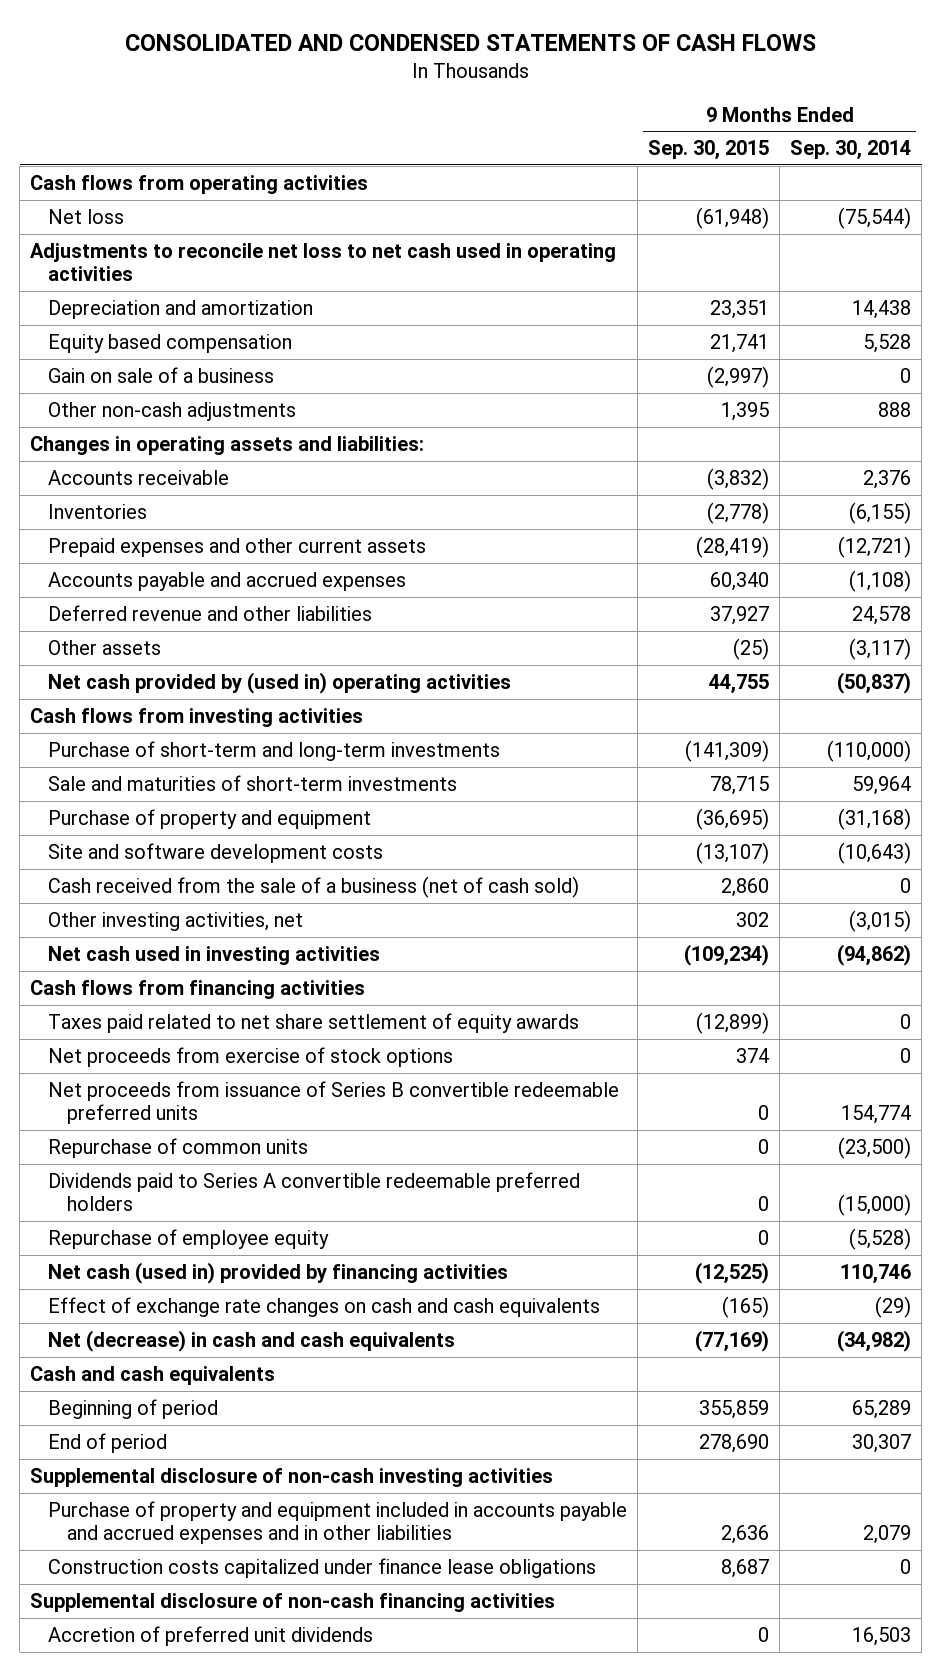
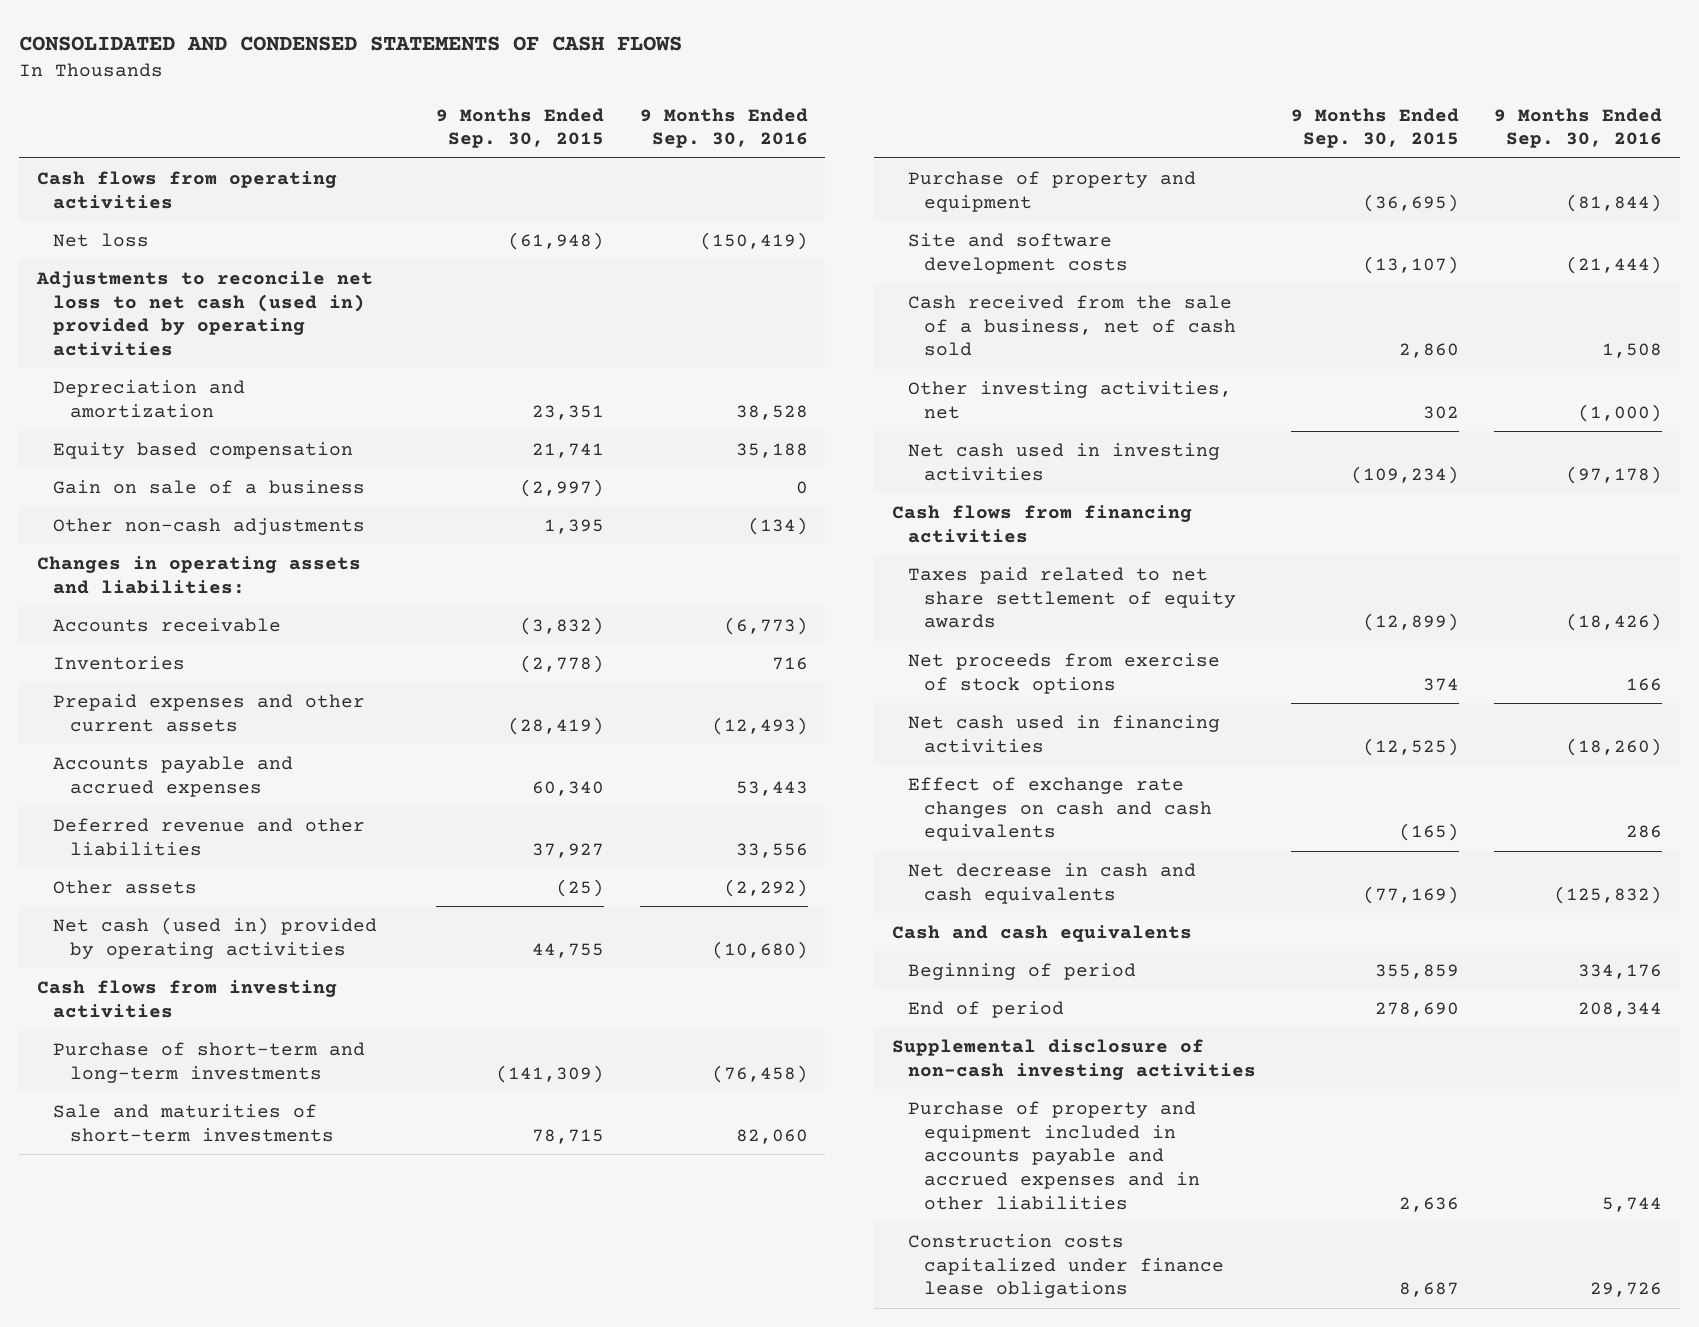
[790,140,912,161] Sep. 30, 2014 -> none
none -> [639,107,808,149] 9 Months Ended Sep. 30, 2016
[30,242,617,281] Adjustments to reconcile net loss to net cash used in operating activities -> [36,270,374,356] Adjustments to reconcile net loss to net cash (used in) provided by operating activities
[48,671,512,694] Net cash provided by (used in) operating activities -> [53,916,378,959] Net cash (used in) provided by operating activities
[48,875,580,898] Cash received from the sale of a business (net of cash sold) -> [907,294,1237,357] Cash received from the sale of a business, net of cash sold
[48,1080,620,1124] Net proceeds from issuance of Series B convertible redeemable preferred units -> none
[48,1137,309,1158] Repurchase of common units -> none
[48,1171,581,1211] Dividends paid to Series A convertible redeemable preferred holders -> none
[48,1228,330,1249] Repurchase of employee equity -> none
[48,1261,509,1284] Net cash (used in) provided by financing activities -> [907,714,1220,753] Net cash used in financing activities
[48,1329,456,1352] Net (decrease) in cash and cash equivalents -> [907,862,1196,904] Net decrease in cash and cash equivalents
[30,1592,556,1612] Supplemental disclosure of non-cash financing activities -> none
[48,1625,374,1646] Accretion of preferred unit dividends -> none

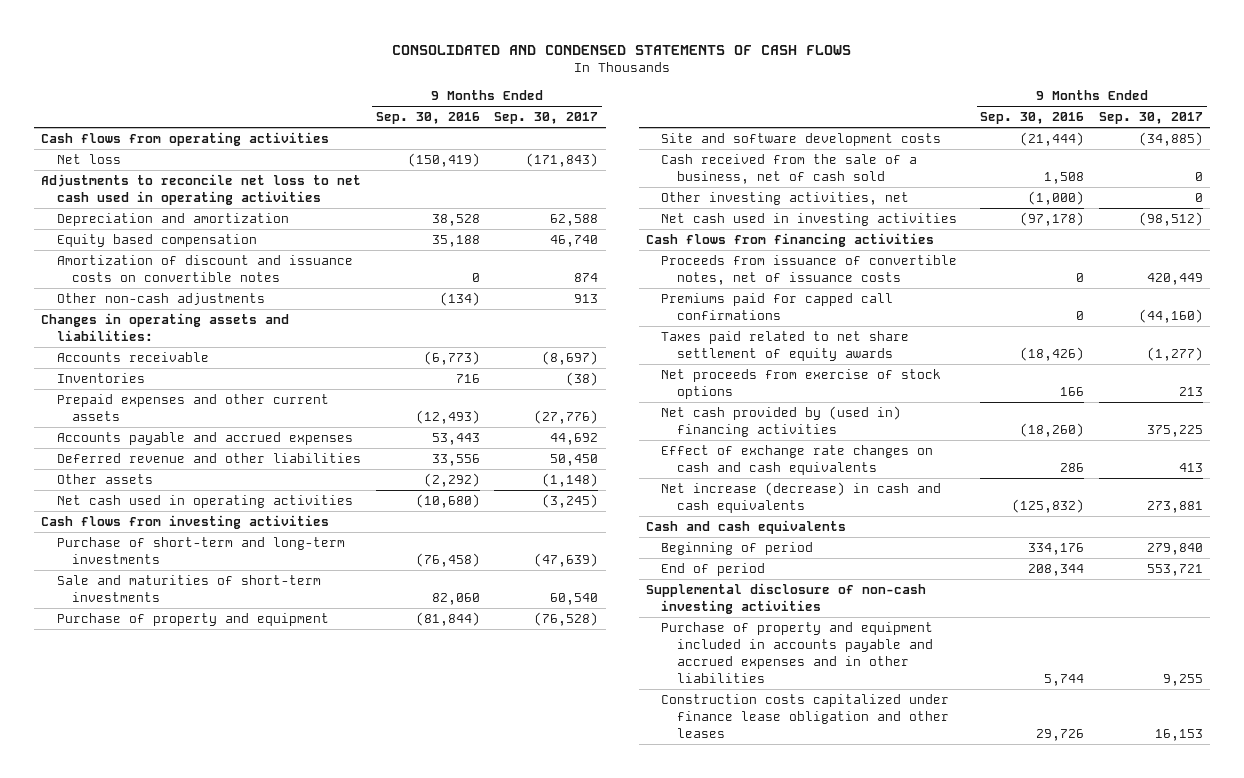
[436,107,605,149] 9 Months Ended Sep. 30, 2015 -> none
none -> [494,112,599,125] Sep. 30, 2017
[36,270,374,356] Adjustments to reconcile net loss to net cash (used in) provided by operating activities -> [41,174,362,205] Adjustments to reconcile net loss to net cash used in operating activities
[53,479,366,494] Gain on sale of a business -> none
none -> [56,255,353,282] Amortization of discount and issuance costs on convertible notes
[53,916,378,959] Net cash (used in) provided by operating activities -> [56,495,353,509] Net cash used in operating activities
none -> [661,255,958,285] Proceeds from issuance of convertible notes, net of issuance costs
none -> [661,293,894,320] Premiums paid for capped call confirmations
[907,714,1220,753] Net cash used in financing activities -> [661,406,902,437] Net cash provided by (used in) financing activities
[907,862,1196,904] Net decrease in cash and cash equivalents -> [661,482,942,513] Net increase (decrease) in cash and cash equivalents
[907,1233,1225,1299] Construction costs capitalized under finance lease obligations -> [661,694,950,738] Construction costs capitalized under finance lease obligation and other leases

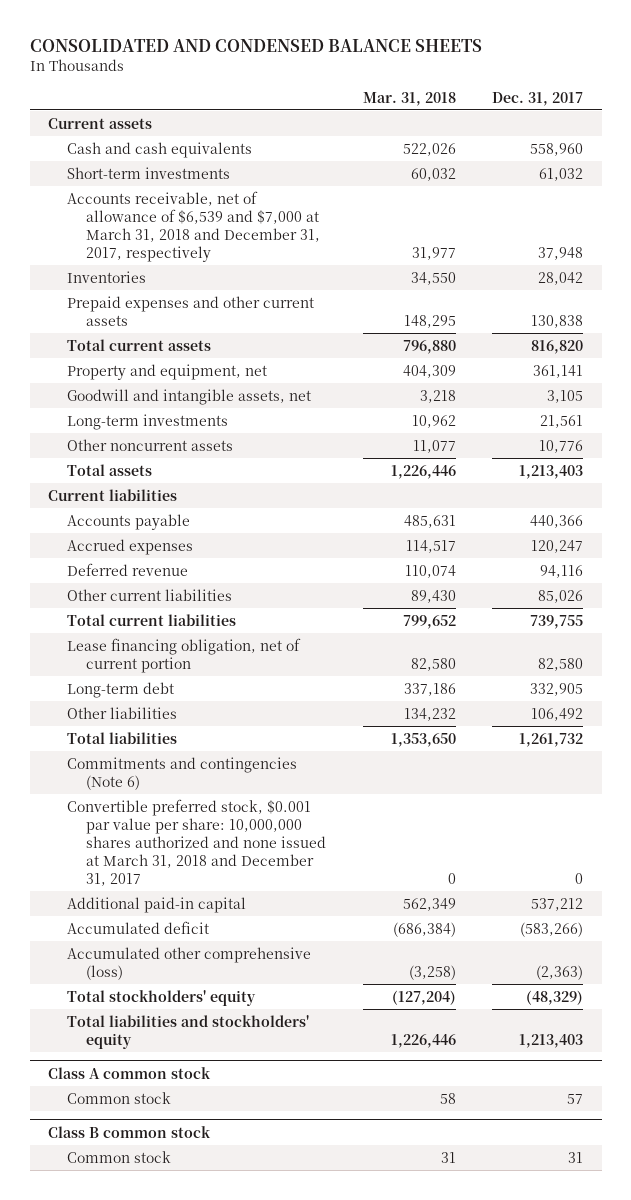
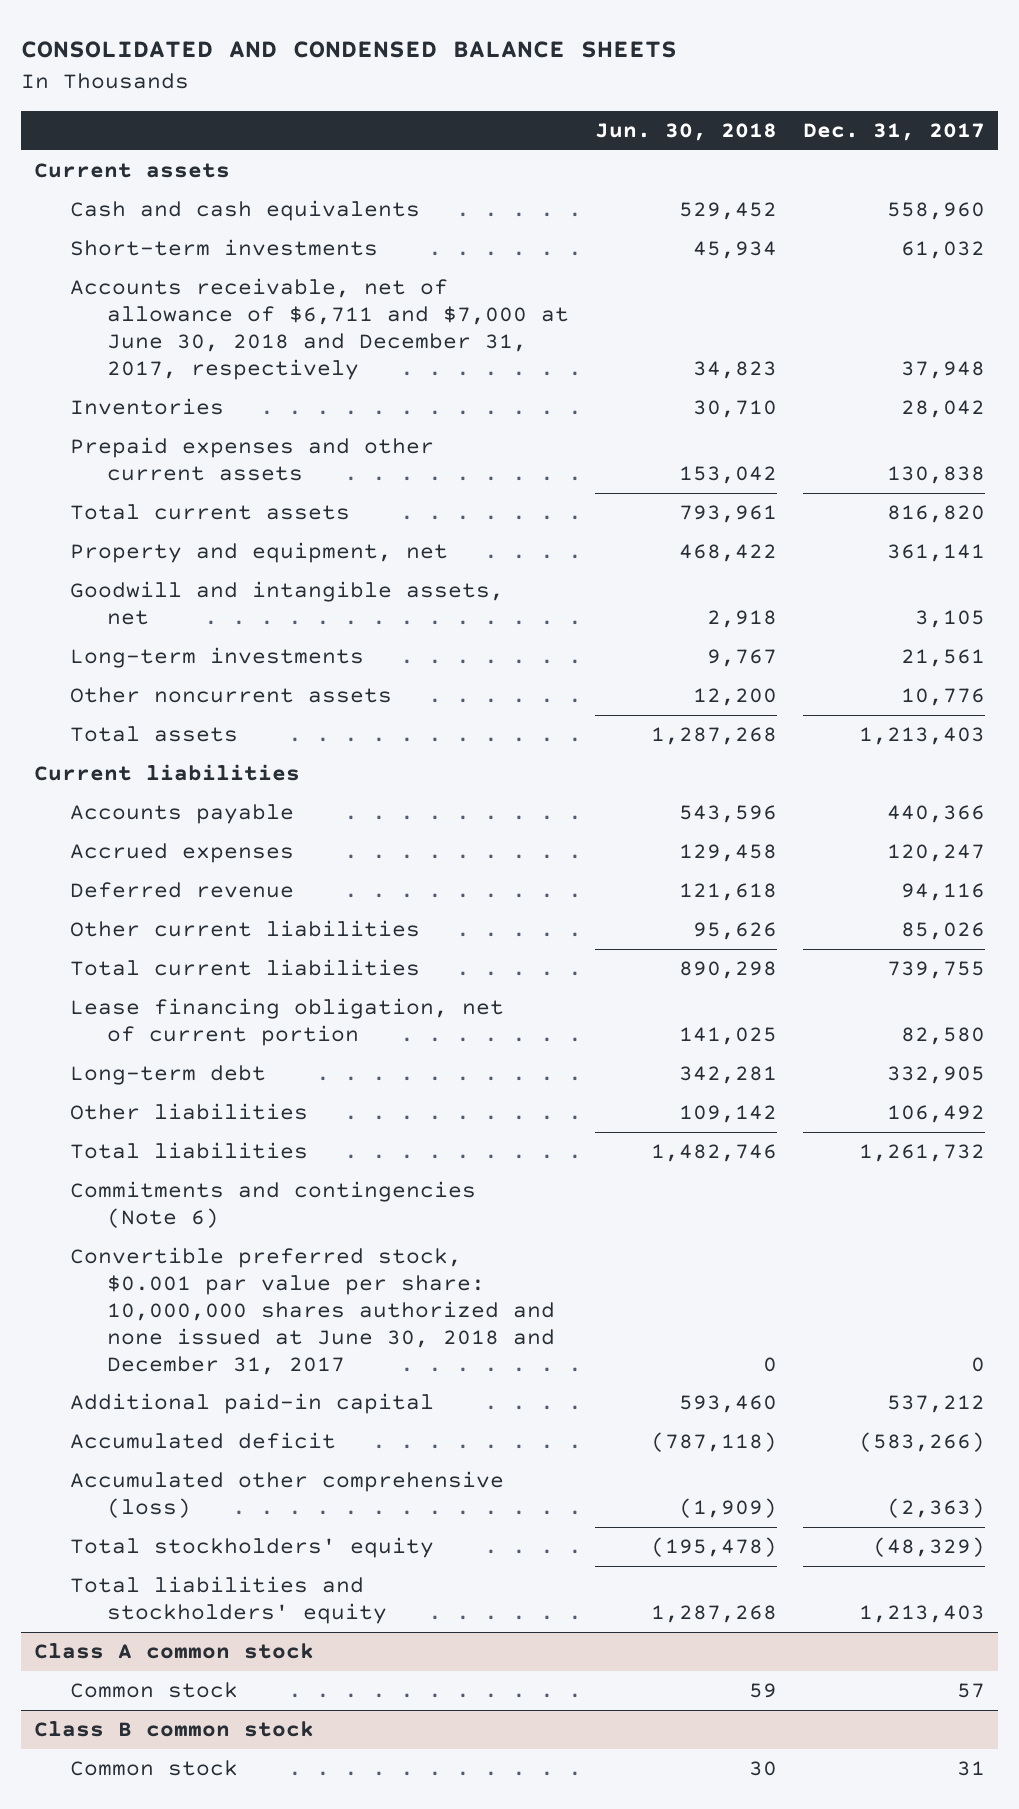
[362,91,456,106] Mar. 31, 2018 -> none
none -> [594,123,777,142] Jun. 30, 2018
[67,190,321,262] Accounts receivable, net of allowance of $6,539 and $7,000 at March 31, 2018 and December 31, 2017, respectively -> [70,278,569,380] Accounts receivable, net of allowance of $6,711 and $7,000 at June 30, 2018 and December 31, 2017, respectively
[67,798,327,886] Convertible preferred stock, $0.001 par value per share: 10,000,000 shares authorized and none issued at March 31, 2018 and December 31, 2017 -> [70,1247,555,1375] Convertible preferred stock, $0.001 par value per share: 10,000,000 shares authorized and none issued at June 30, 2018 and December 31, 2017

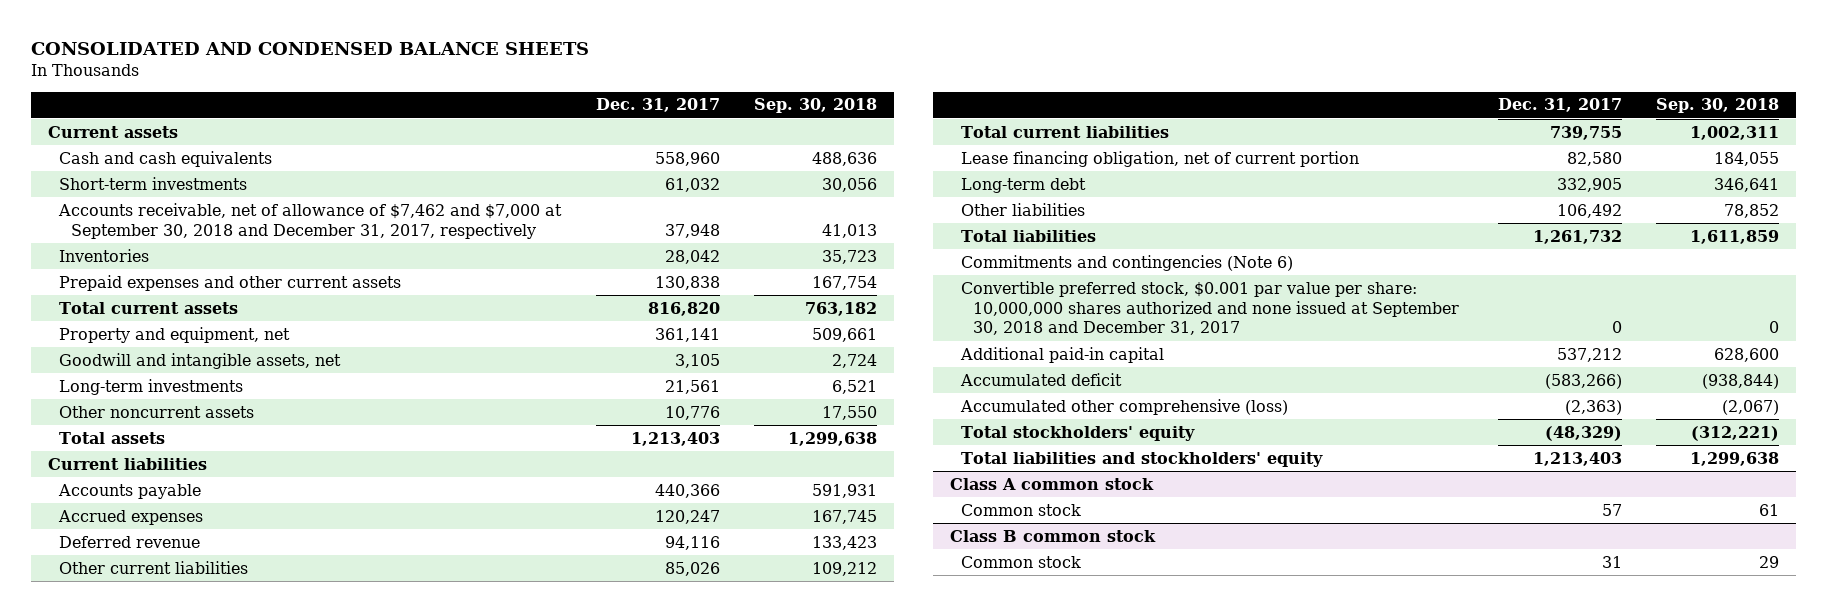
[594,123,777,142] Jun. 30, 2018 -> none
none -> [753,98,877,114] Sep. 30, 2018
[70,278,569,380] Accounts receivable, net of allowance of $6,711 and $7,000 at June 30, 2018 and December 31, 2017, respectively -> [58,202,563,239] Accounts receivable, net of allowance of $7,462 and $7,000 at September 30, 2018 and December 31, 2017, respectively
[70,1247,555,1375] Convertible preferred stock, $0.001 par value per share: 10,000,000 shares authorized and none issued at June 30, 2018 and December 31, 2017 -> [961,280,1459,336] Convertible preferred stock, $0.001 par value per share: 10,000,000 shares authorized and none issued at September 30, 2018 and December 31, 2017

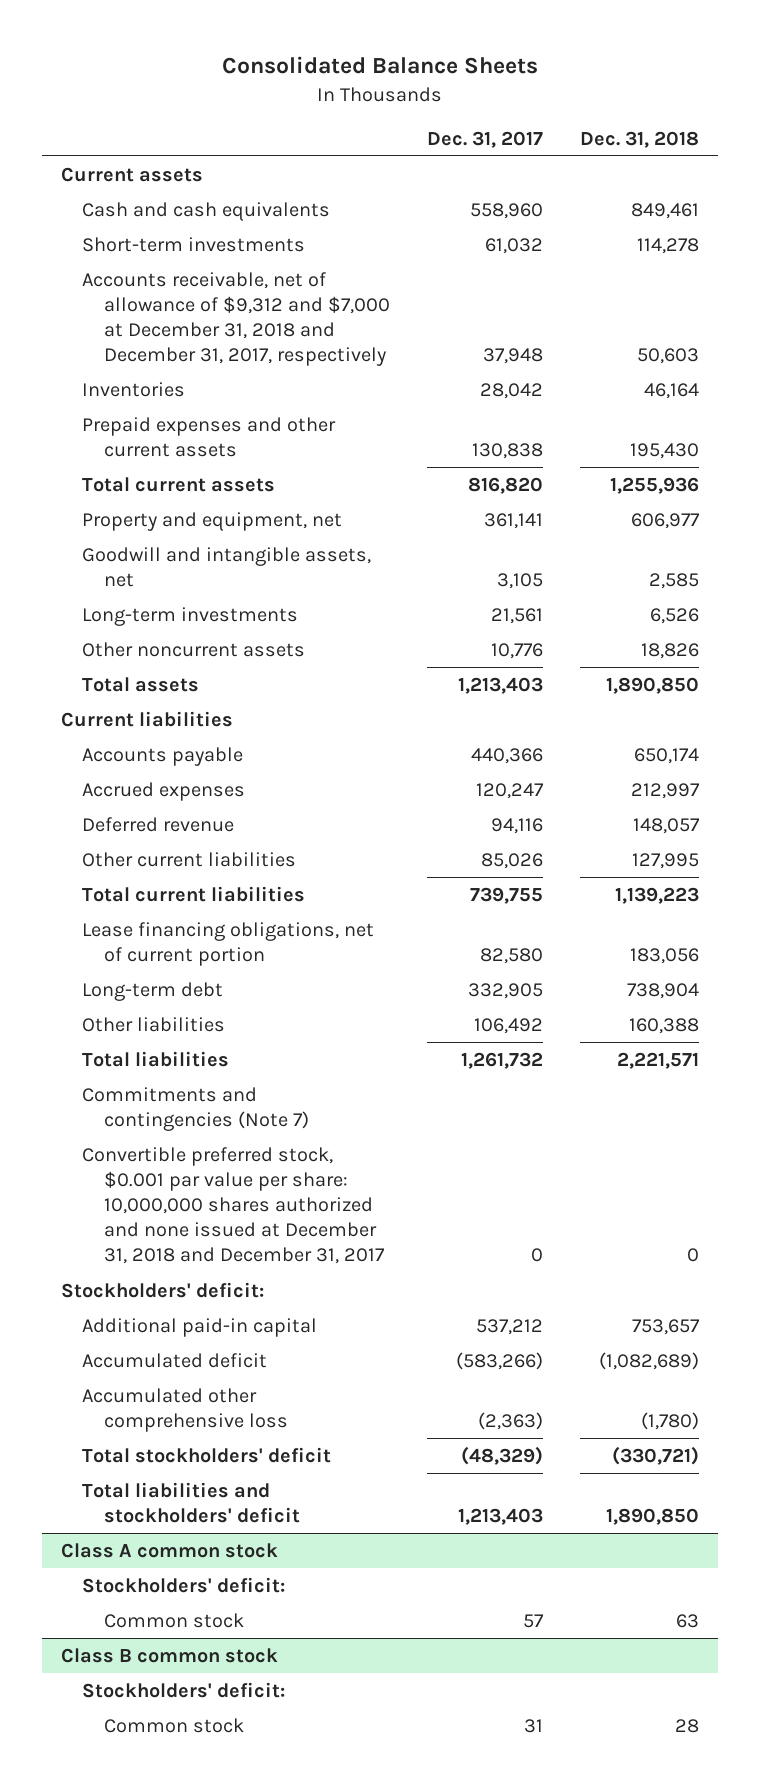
[30,41,589,55] CONSOLIDATED AND CONDENSED BALANCE SHEETS -> [222,56,539,75] Consolidated Balance Sheets
[753,98,877,114] Sep. 30, 2018 -> none
none -> [580,130,700,148] Dec. 31, 2018
[58,202,563,239] Accounts receivable, net of allowance of $7,462 and $7,000 at September 30, 2018 and December 31, 2017, respectively -> [82,271,390,367] Accounts receivable, net of allowance of $9,312 and $7,000 at December 31, 2018 and December 31, 2017, respectively
[961,150,1360,167] Lease financing obligation, net of current portion -> [82,921,375,967] Lease financing obligations, net of current portion
[961,254,1294,271] Commitments and contingencies (Note 6) -> [82,1086,309,1132] Commitments and contingencies (Note 7)
[961,280,1459,336] Convertible preferred stock, $0.001 par value per share: 10,000,000 shares authorized and none issued at September 30, 2018 and December 31, 2017 -> [82,1146,385,1265] Convertible preferred stock, $0.001 par value per share: 10,000,000 shares authorized and none issued at December 31, 2018 and December 31, 2017
none -> [60,1281,264,1298] Stockholders' deficit:
[960,398,1289,415] Accumulated other comprehensive (loss) -> [82,1387,288,1433] Accumulated other comprehensive loss
[961,425,1196,441] Total stockholders' equity -> [82,1446,332,1463] Total stockholders' deficit
[961,451,1324,467] Total liabilities and stockholders' equity -> [82,1481,300,1524] Total liabilities and stockholders' deficit
none -> [82,1576,286,1593] Stockholders' deficit:
none -> [82,1681,286,1698] Stockholders' deficit:

